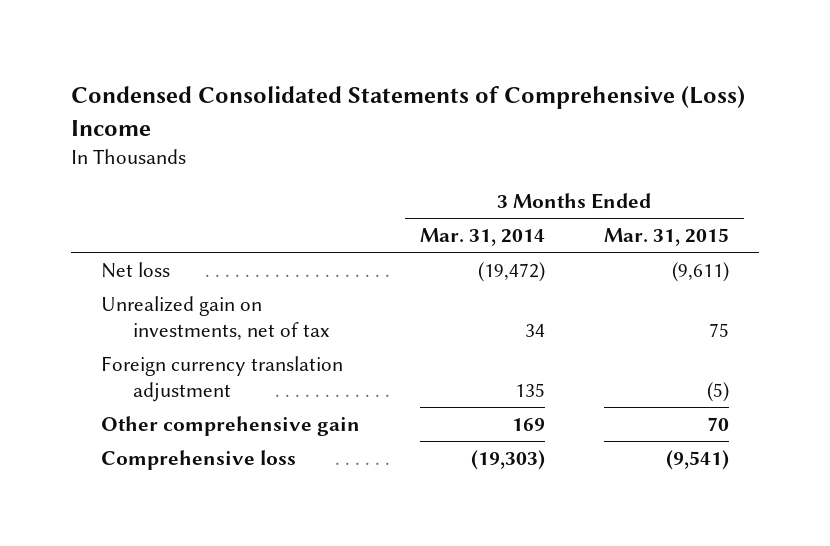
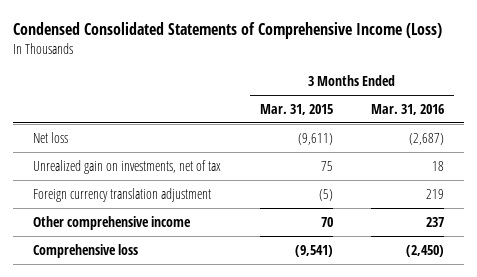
[71,86,746,136] Condensed Consolidated Statements of Comprehensive (Loss) Income -> [13,21,443,39] Condensed Consolidated Statements of Comprehensive Income (Loss)
[419,228,545,247] Mar. 31, 2014 -> none
none -> [371,103,445,115] Mar. 31, 2016
[100,415,360,436] Other comprehensive gain -> [32,215,191,230] Other comprehensive income

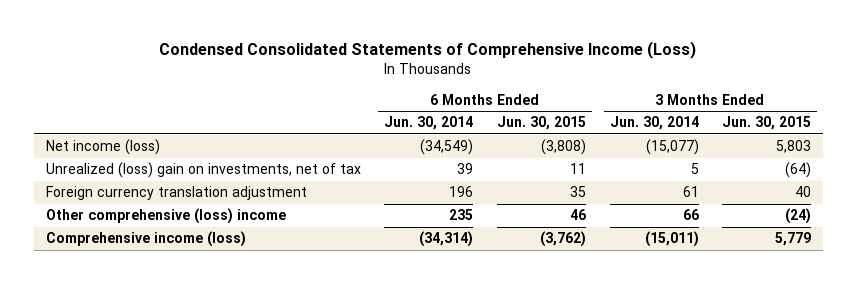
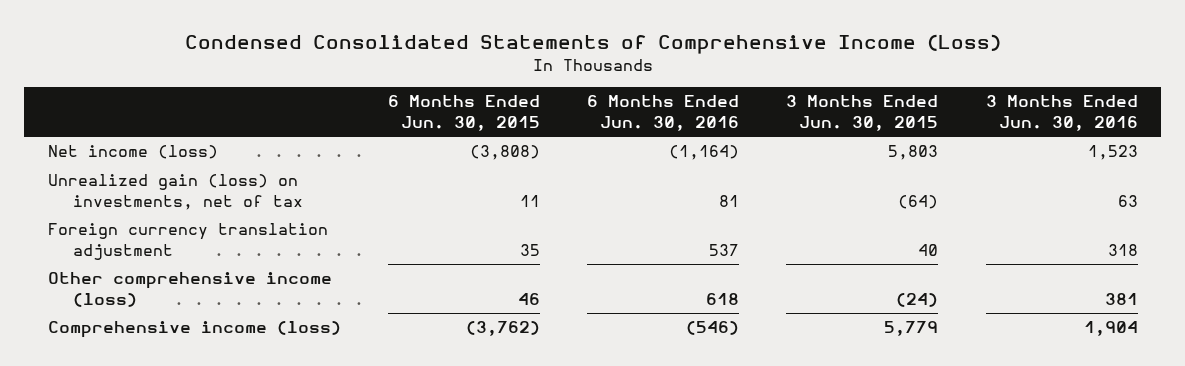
[384,116,474,131] Jun. 30, 2014 -> none
[609,116,699,131] Jun. 30, 2014 -> none
none -> [587,95,740,132] 6 Months Ended Jun. 30, 2016
none -> [985,95,1138,132] 3 Months Ended Jun. 30, 2016
[45,162,361,179] Unrealized (loss) gain on investments, net of tax -> [47,174,303,211] Unrealized gain (loss) on investments, net of tax
[45,208,286,225] Other comprehensive (loss) income -> [47,272,332,308] Other comprehensive income (loss)

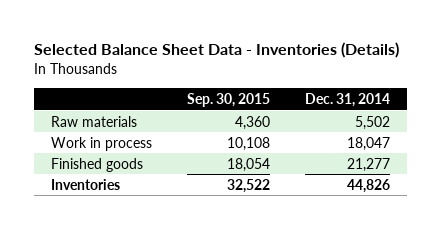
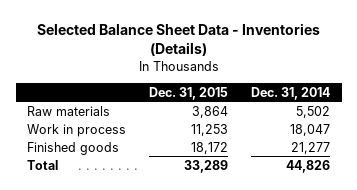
[186,93,270,108] Sep. 30, 2015 -> none
none -> [149,86,229,100] Dec. 31, 2015
[51,178,121,190] Inventories -> [27,159,59,170] Total

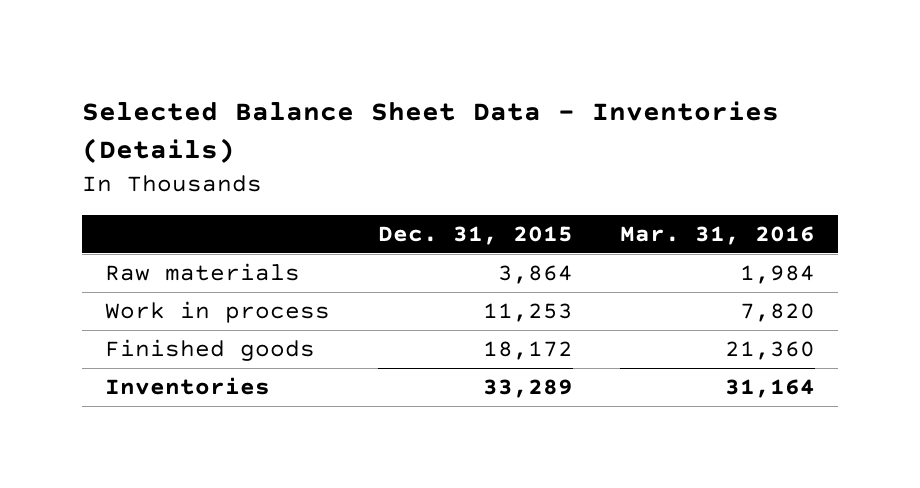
[251,86,331,100] Dec. 31, 2014 -> none
none -> [619,226,815,246] Mar. 31, 2016
[27,159,59,170] Total -> [105,377,271,396] Inventories

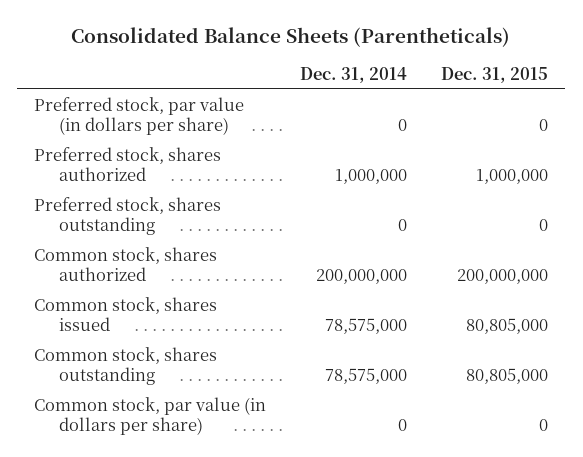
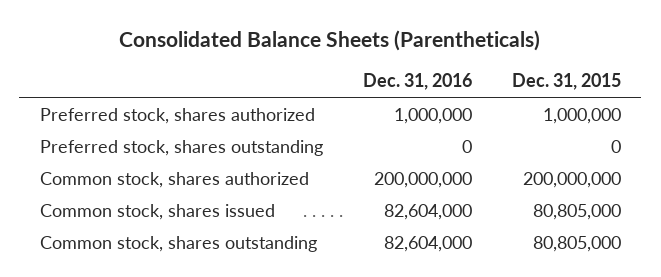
[300,66,408,83] Dec. 31, 2014 -> none
none -> [362,73,472,91] Dec. 31, 2016
[34,96,245,136] Preferred stock, par value (in dollars per share) -> none
[34,396,267,436] Common stock, par value (in dollars per share) -> none

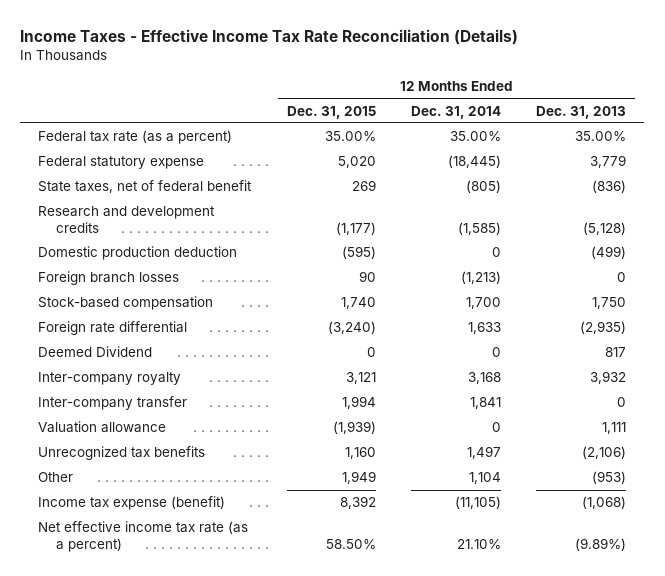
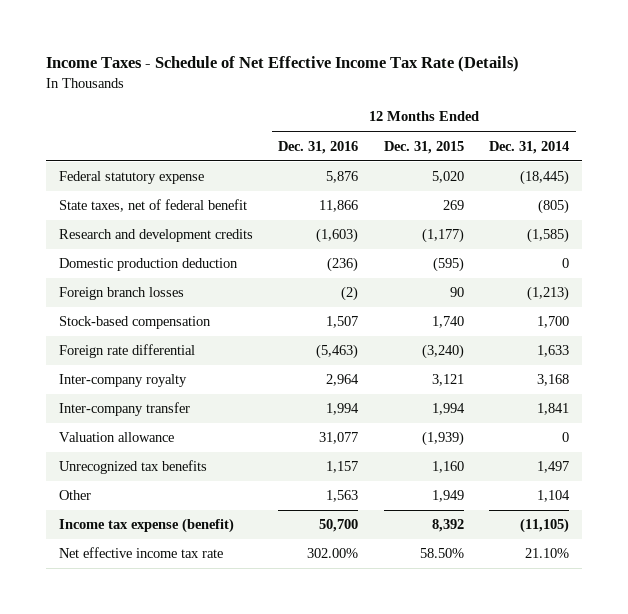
[20,28,519,45] Income Taxes - Effective Income Tax Rate Reconciliation (Details) -> [45,56,519,73] Income Taxes - Schedule of Net Effective Income Tax Rate (Details)
[536,105,627,119] Dec. 31, 2013 -> none
none -> [278,140,359,154] Dec. 31, 2016
[38,130,233,145] Federal tax rate (as a percent) -> none
[38,346,153,358] Deemed Dividend -> none
[38,521,249,552] Net effective income tax rate (as a percent) -> [58,547,223,559] Net effective income tax rate

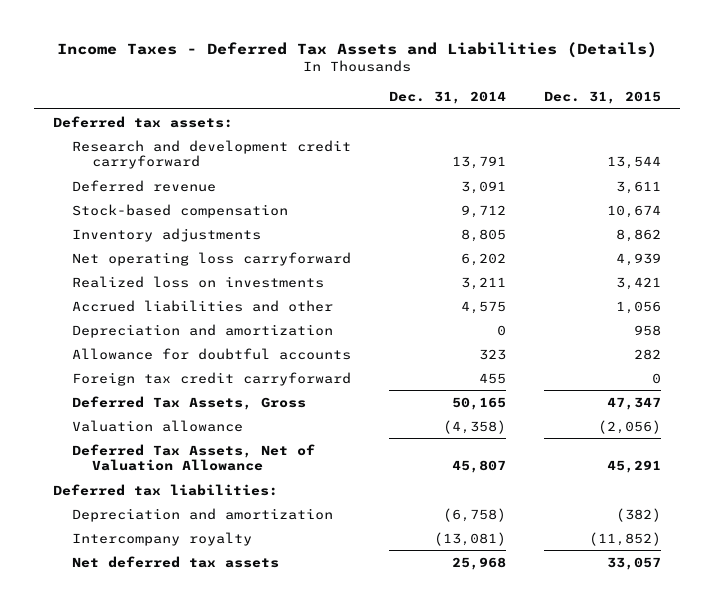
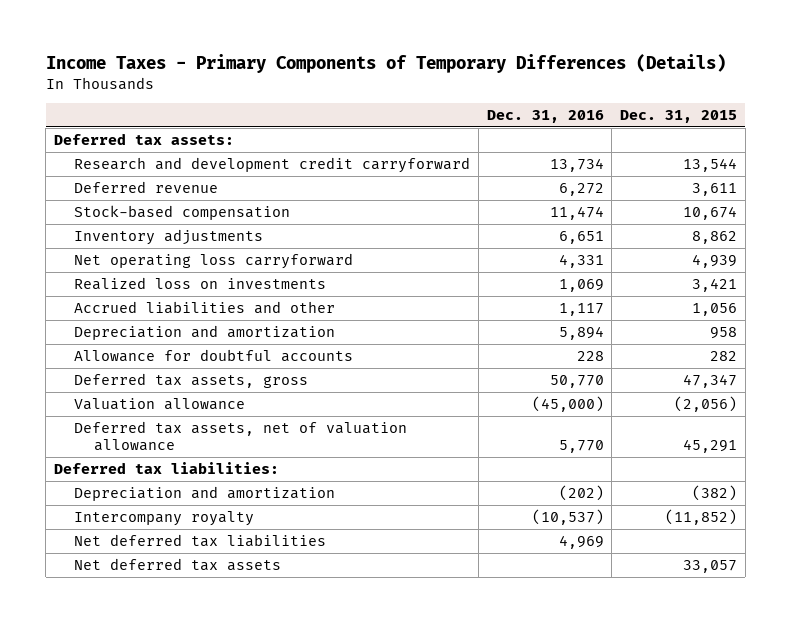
[57,42,658,59] Income Taxes - Deferred Tax Assets and Liabilities (Details) -> [45,53,726,73] Income Taxes - Primary Components of Temporary Differences (Details)
[389,90,507,104] Dec. 31, 2014 -> none
none -> [486,110,604,124] Dec. 31, 2016
[72,371,352,386] Foreign tax credit carryforward -> none
[72,395,307,410] Deferred Tax Assets, Gross -> [74,372,309,388] Deferred tax assets, gross
[72,443,316,472] Deferred Tax Assets, Net of Valuation Allowance -> [74,420,408,452] Deferred tax assets, net of valuation allowance
none -> [74,533,327,547] Net deferred tax liabilities

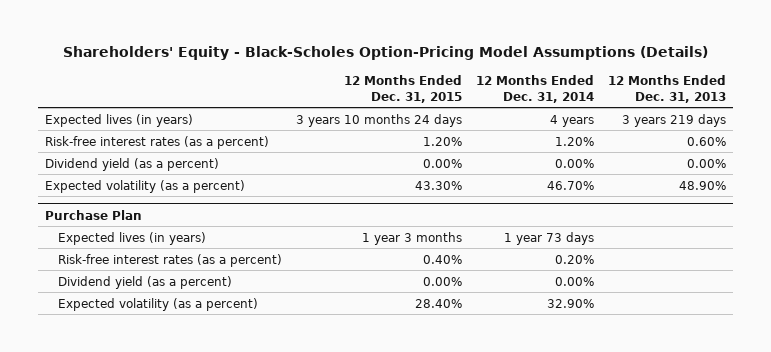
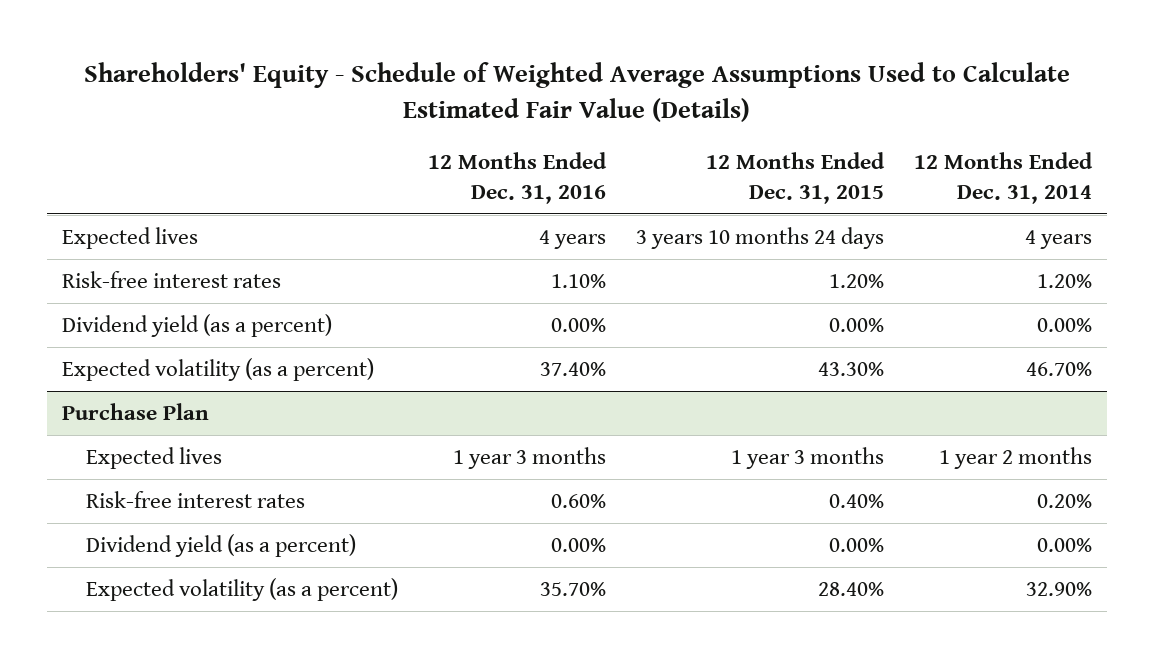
[62,46,708,61] Shareholders' Equity - Black-Scholes Option-Pricing Model Assumptions (Details) -> [84,62,1071,122] Shareholders' Equity - Schedule of Weighted Average Assumptions Used to Calculate Estimated Fair Value (Details)
[608,74,727,103] 12 Months Ended Dec. 31, 2013 -> none
none -> [428,152,608,204] 12 Months Ended Dec. 31, 2016
[45,113,194,127] Expected lives (in years) -> [62,227,199,250] Expected lives
[45,135,270,149] Risk-free interest rates (as a percent) -> [62,271,282,289] Risk-free interest rates
[58,231,207,245] Expected lives (in years) -> [86,447,223,470] Expected lives
[504,231,595,245] 1 year 73 days -> [939,447,1093,470] 1 year 2 months
[58,253,283,267] Risk-free interest rates (as a percent) -> [86,491,306,509] Risk-free interest rates

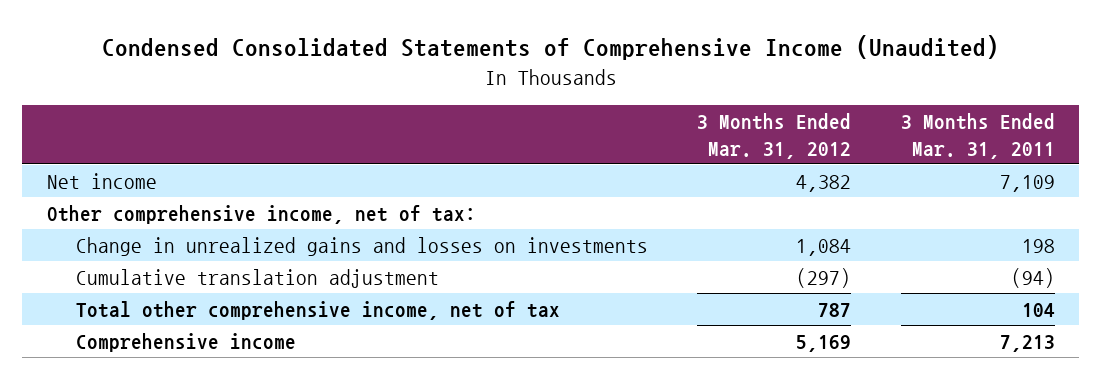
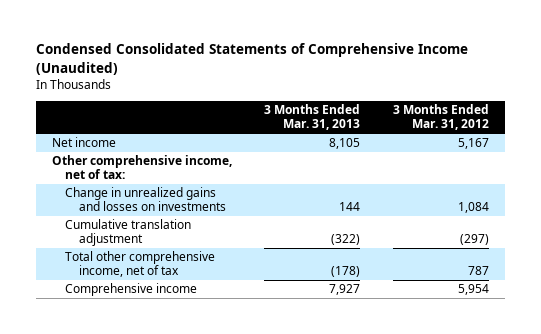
[900,112,1055,159] 3 Months Ended Mar. 31, 2011 -> none
none -> [264,104,361,131] 3 Months Ended Mar. 31, 2013
[796,174,852,192] 4,382 -> [457,138,489,150] 5,167
[796,334,852,352] 5,169 -> [457,284,489,296] 5,954

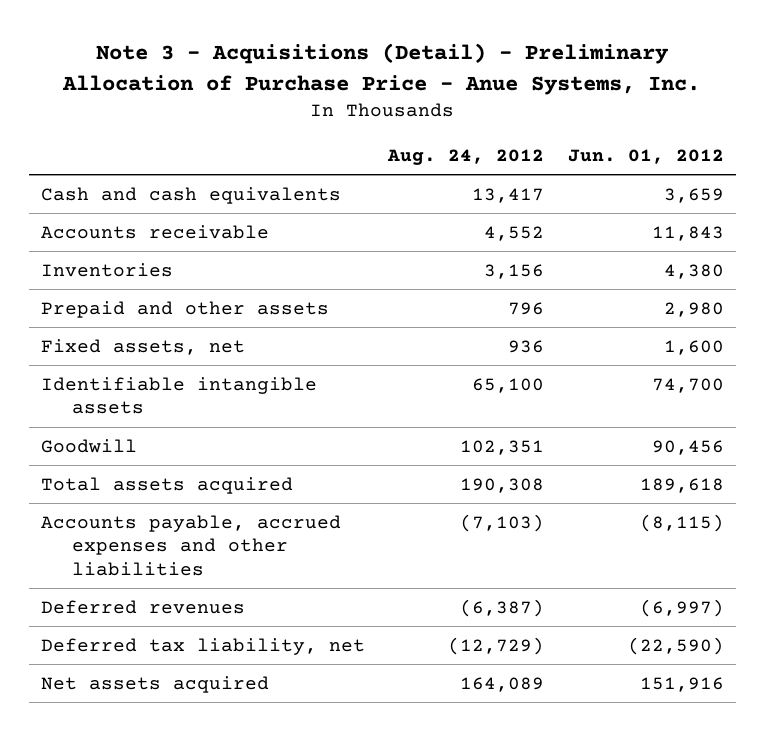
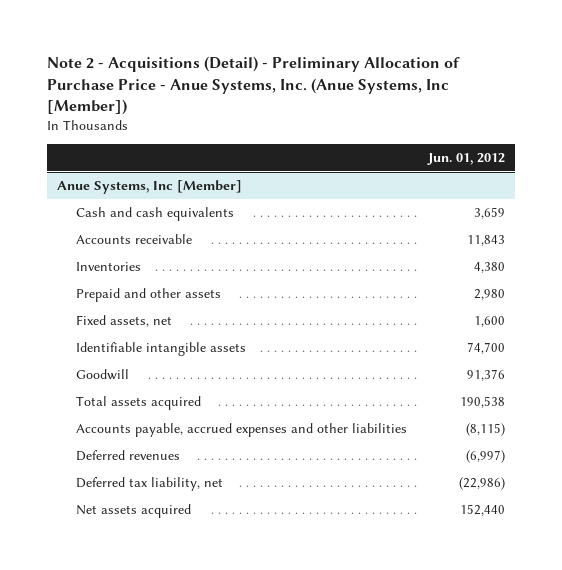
[62,43,701,95] Note 3 - Acquisitions (Detail) - Preliminary Allocation of Purchase Price - Anue Systems, Inc. -> [46,56,460,116] Note 2 - Acquisitions (Detail) - Preliminary Allocation of Purchase Price - Anue Systems, Inc. (Anue Systems, Inc [Member])
[387,148,545,165] Aug. 24, 2012 -> none
none -> [57,179,243,194] Anue Systems, Inc [Member]
[652,439,725,455] 90,456 -> [466,368,505,381] 91,376
[640,477,725,493] 189,618 -> [459,395,505,408] 190,538
[628,636,725,655] (22,590) -> [458,476,505,490] (22,986)
[640,676,725,692] 151,916 -> [459,503,505,516] 152,440

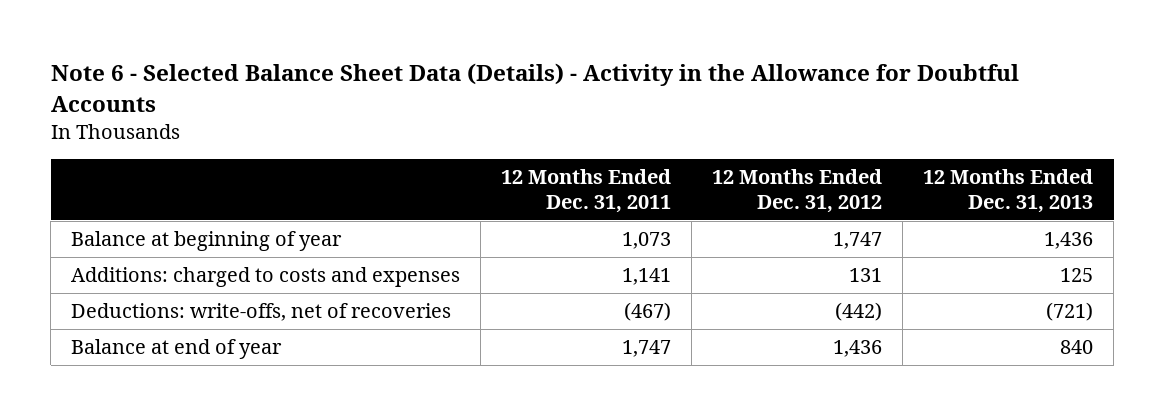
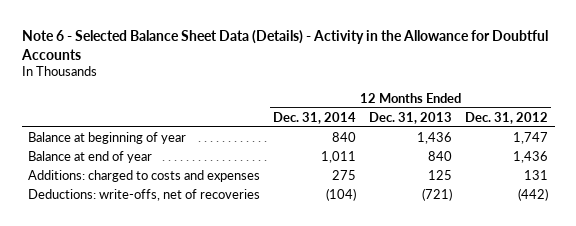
[501,168,672,213] 12 Months Ended Dec. 31, 2011 -> none
none -> [273,111,357,124] Dec. 31, 2014
[71,339,283,360] Balance at end of year -> [28,150,153,163] Balance at end of year

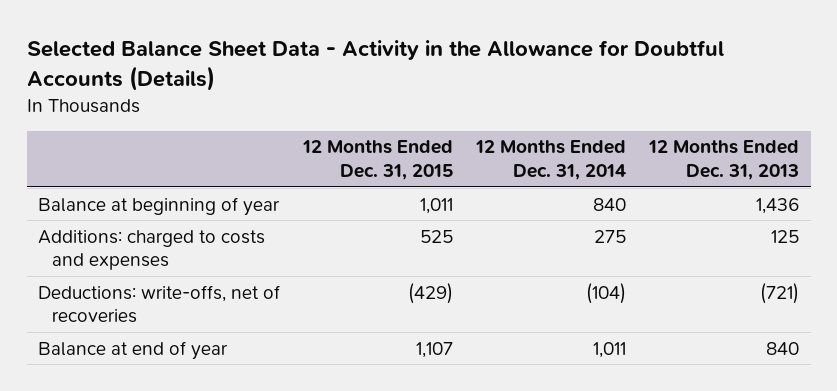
[20,29,548,60] Note 6 - Selected Balance Sheet Data (Details) - Activity in the Allowance for Doubtful Accounts -> [26,40,724,91] Selected Balance Sheet Data - Activity in the Allowance for Doubtful Accounts (Details)
[465,111,549,124] Dec. 31, 2012 -> none
none -> [302,140,454,181] 12 Months Ended Dec. 31, 2015
[28,150,153,163] Balance at end of year -> [38,340,229,360] Balance at end of year

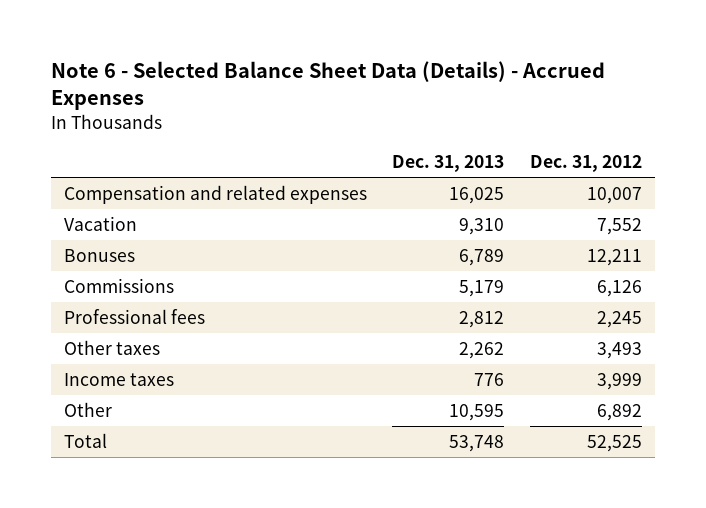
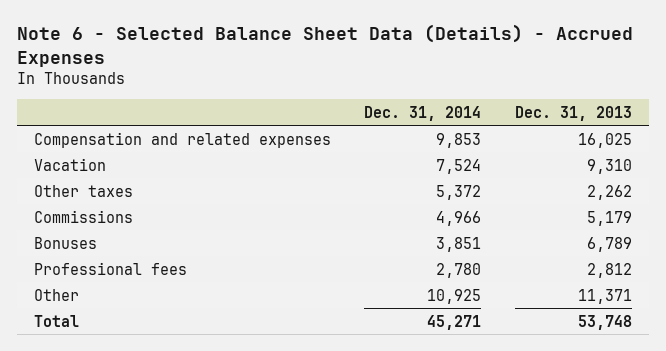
[530,155,643,173] Dec. 31, 2012 -> none
none -> [364,105,482,121] Dec. 31, 2014
[63,339,160,355] Other taxes -> [33,184,133,197] Other taxes
[63,248,135,262] Bonuses -> [33,236,97,249] Bonuses
[63,372,174,386] Income taxes -> none
[449,403,505,421] 10,595 -> [578,288,633,304] 11,371

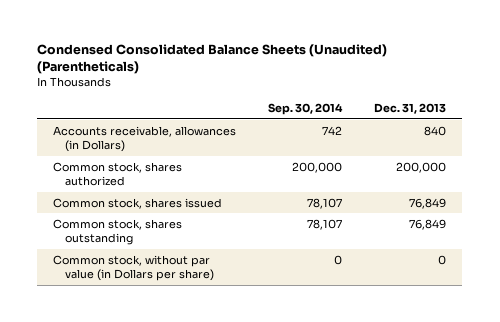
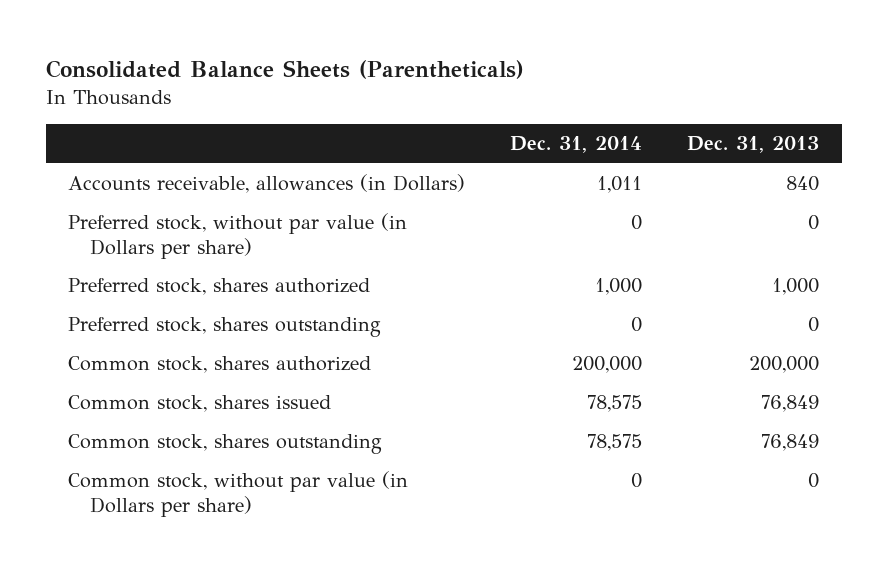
[37,44,388,75] Condensed Consolidated Balance Sheets (Unaudited) (Parentheticals) -> [45,59,524,79] Consolidated Balance Sheets (Parentheticals)
[268,102,344,115] Sep. 30, 2014 -> none
none -> [510,136,643,154] Dec. 31, 2014
none -> [68,213,408,259] Preferred stock, without par value (in Dollars per share)
none -> [68,278,371,296] Preferred stock, shares authorized
none -> [68,317,382,338] Preferred stock, shares outstanding

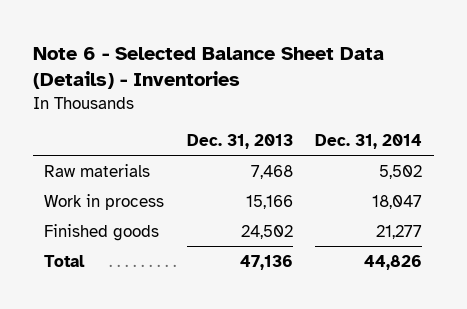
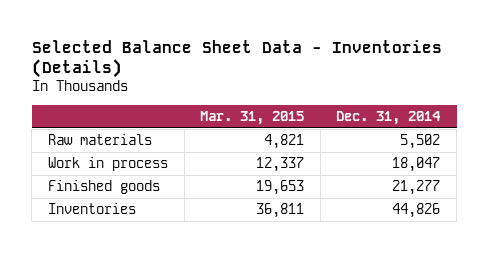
[33,46,385,89] Note 6 - Selected Balance Sheet Data (Details) - Inventories -> [31,39,442,79] Selected Balance Sheet Data - Inventories (Details)
[186,134,293,150] Dec. 31, 2013 -> none
none -> [200,110,305,125] Mar. 31, 2015
[44,254,86,267] Total -> [48,203,137,215] Inventories

